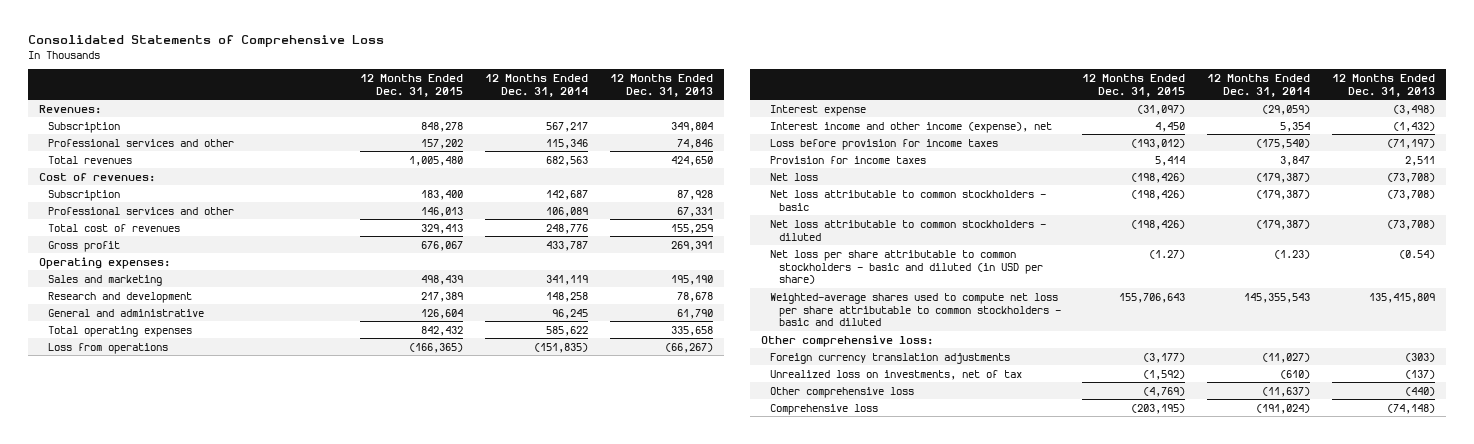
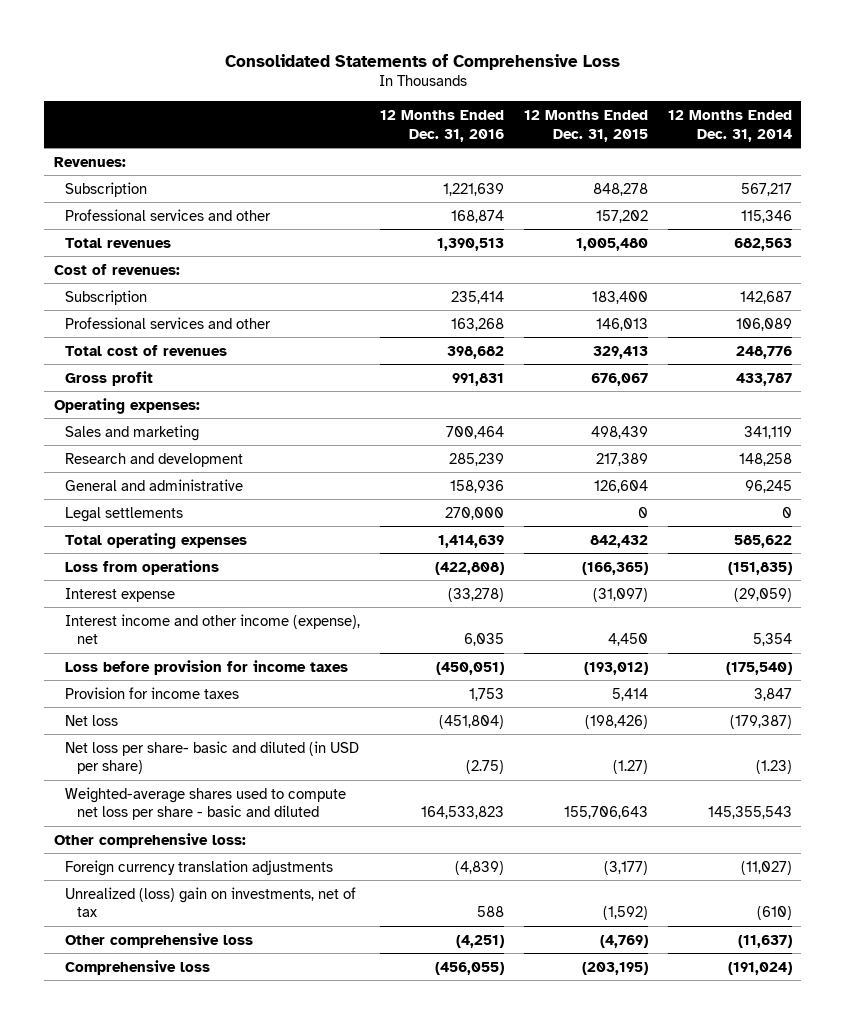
[609,73,713,97] 12 Months Ended Dec. 31, 2013 -> none
none -> [380,109,505,142] 12 Months Ended Dec. 31, 2016
none -> [65,506,184,522] Legal settlements
[769,189,1046,211] Net loss attributable to common stockholders - basic -> none
[769,219,1046,241] Net loss attributable to common stockholders - diluted -> none
[769,249,1043,285] Net loss per share attributable to common stockholders - basic and diluted (in USD per share) -> [65,740,360,775] Net loss per share- basic and diluted (in USD per share)
[769,292,1061,327] Weighted-average shares used to compute net loss per share attributable to common stockholders - basic and diluted -> [65,786,347,821] Weighted-average shares used to compute net loss per share - basic and diluted
[769,369,1022,380] Unrealized loss on investments, net of tax -> [65,886,357,918] Unrealized (loss) gain on investments, net of tax

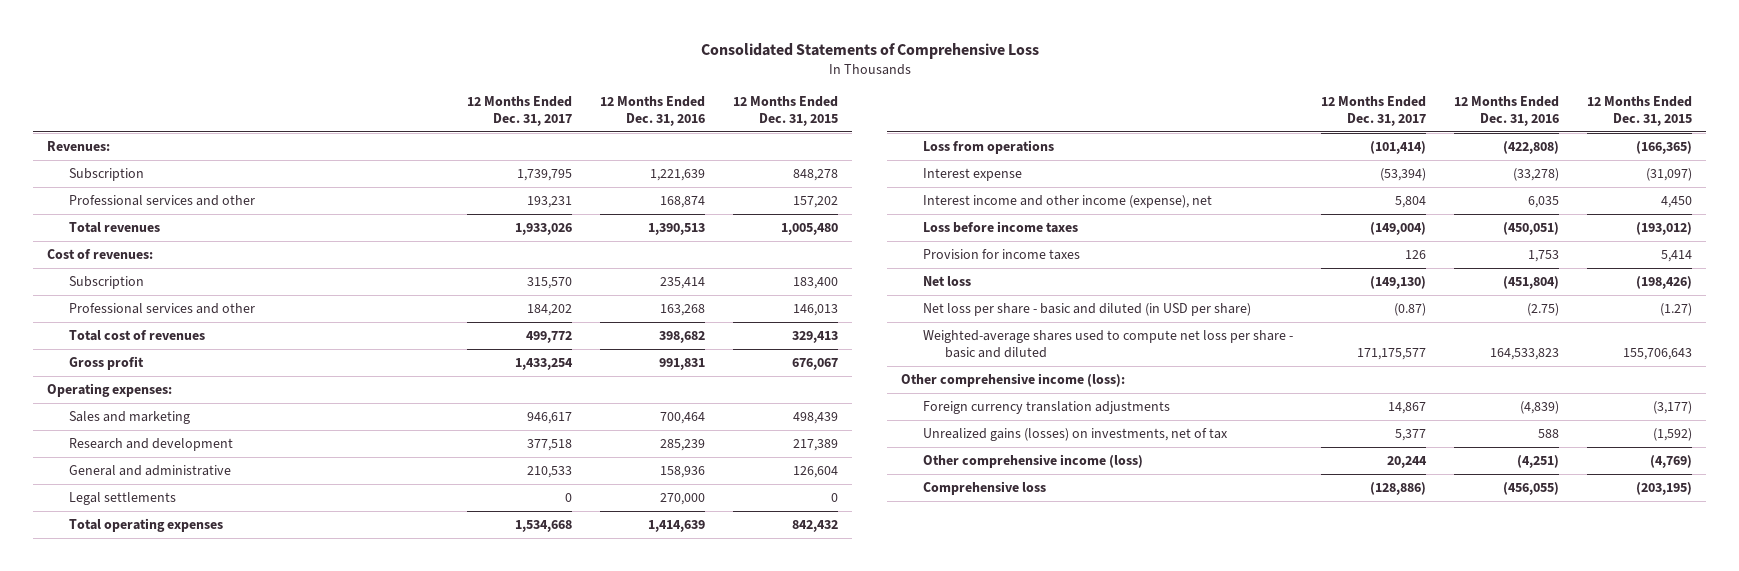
[667,109,792,142] 12 Months Ended Dec. 31, 2014 -> none
none -> [466,95,572,126] 12 Months Ended Dec. 31, 2017
[65,659,349,675] Loss before provision for income taxes -> [923,220,1079,233] Loss before income taxes
[65,740,360,775] Net loss per share- basic and diluted (in USD per share) -> [923,302,1252,316] Net loss per share - basic and diluted (in USD per share)
[53,832,246,848] Other comprehensive loss: -> [901,372,1126,387] Other comprehensive income (loss):
[65,886,357,918] Unrealized (loss) gain on investments, net of tax -> [923,427,1229,441] Unrealized gains (losses) on investments, net of tax
[65,932,254,948] Other comprehensive loss -> [923,453,1144,468] Other comprehensive income (loss)

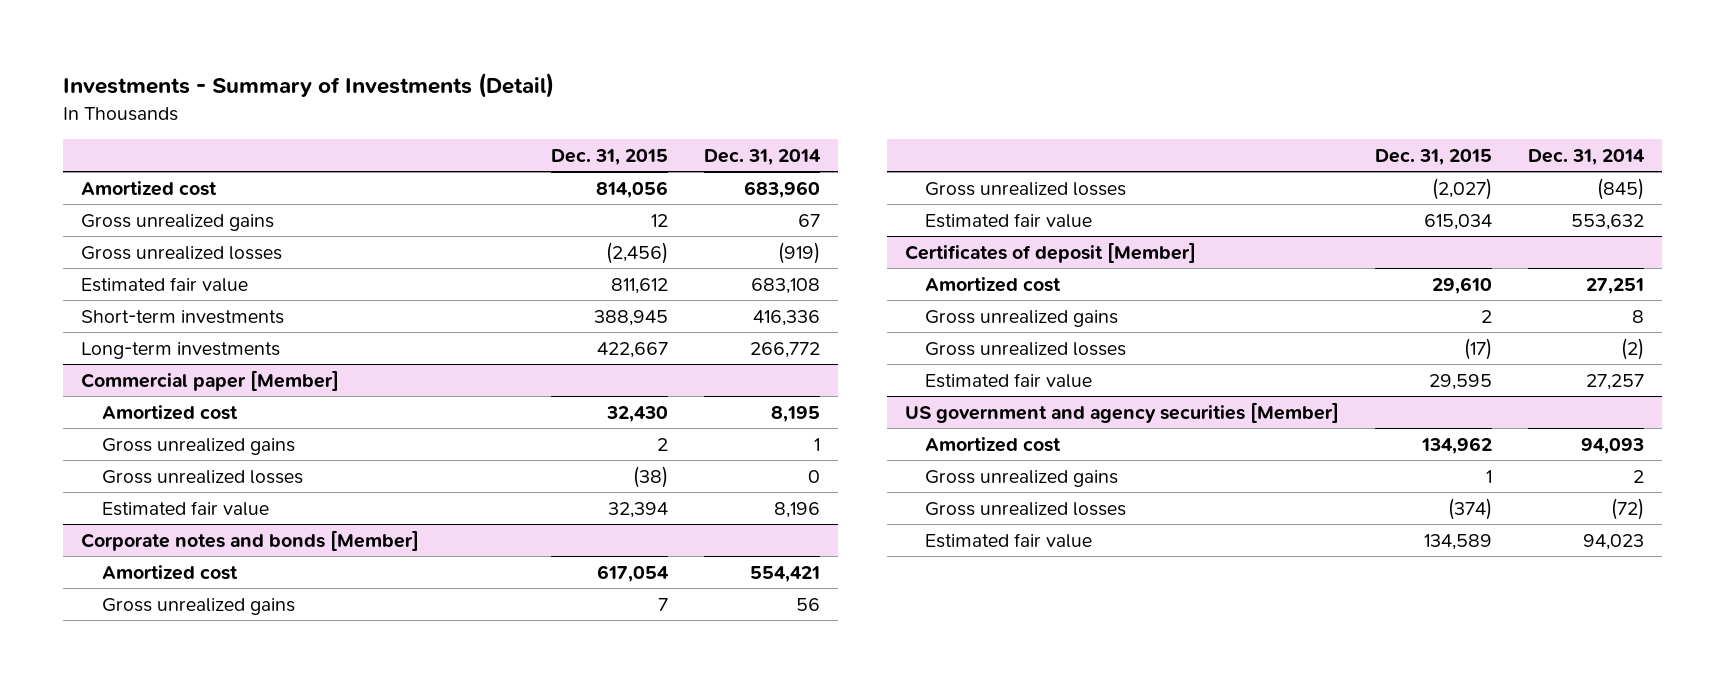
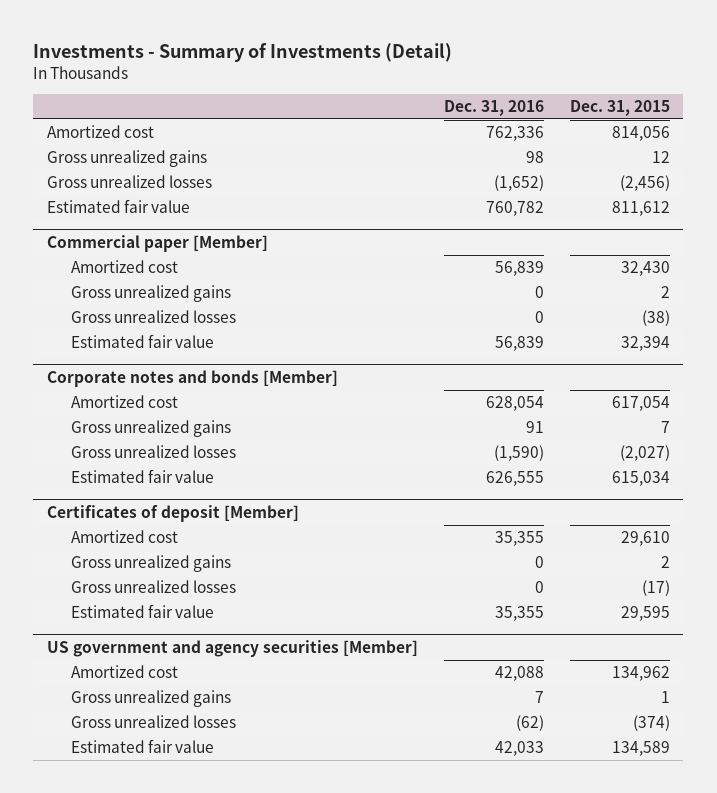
[704,148,822,165] Dec. 31, 2014 -> none
none -> [443,100,544,117] Dec. 31, 2016
[81,309,285,324] Short-term investments -> none
[81,341,281,359] Long-term investments -> none

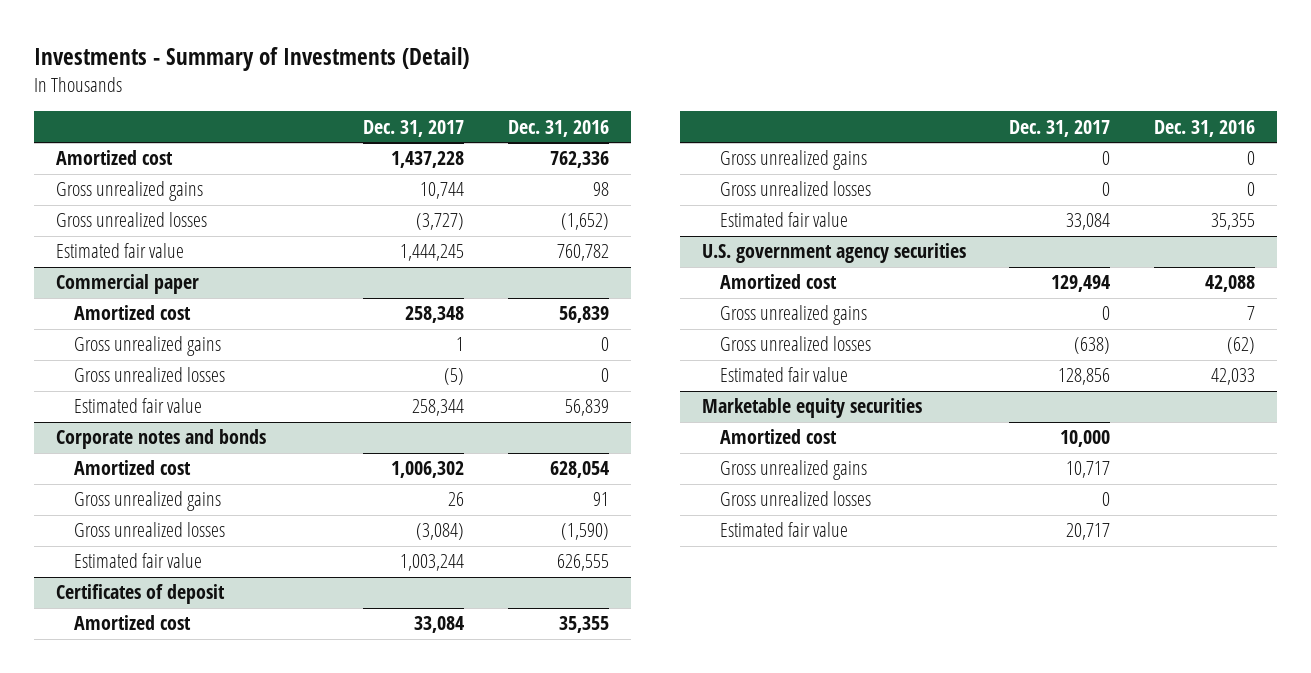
[570,100,671,117] Dec. 31, 2015 -> none
none -> [363,119,465,137] Dec. 31, 2017
[46,234,268,252] Commercial paper [Member] -> [55,274,199,295] Commercial paper
[46,369,338,387] Corporate notes and bonds [Member] -> [55,429,266,450] Corporate notes and bonds
[46,504,299,522] Certificates of deposit [Member] -> [55,584,225,605] Certificates of deposit
[46,639,418,657] US government and agency securities [Member] -> [701,243,966,264] U.S. government agency securities
none -> [701,398,922,419] Marketable equity securities
none -> [719,429,837,445] Amortized cost
none -> [719,460,867,481] Gross unrealized gains
none -> [719,491,871,507] Gross unrealized losses
none -> [719,522,848,538] Estimated fair value

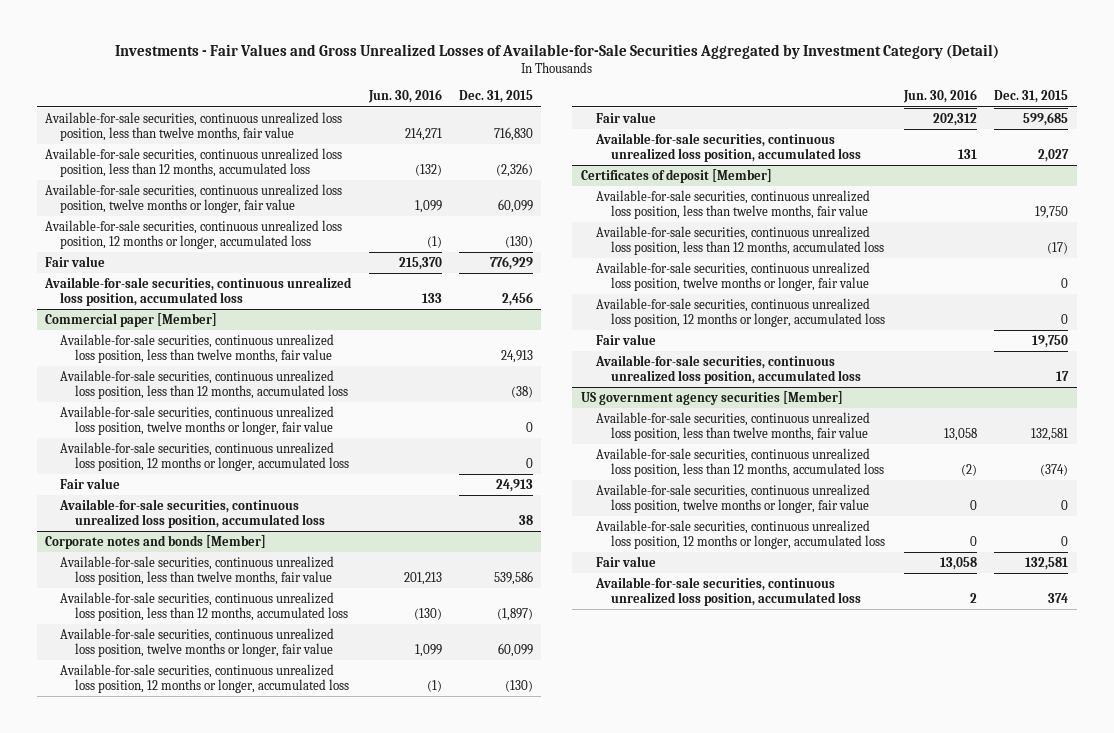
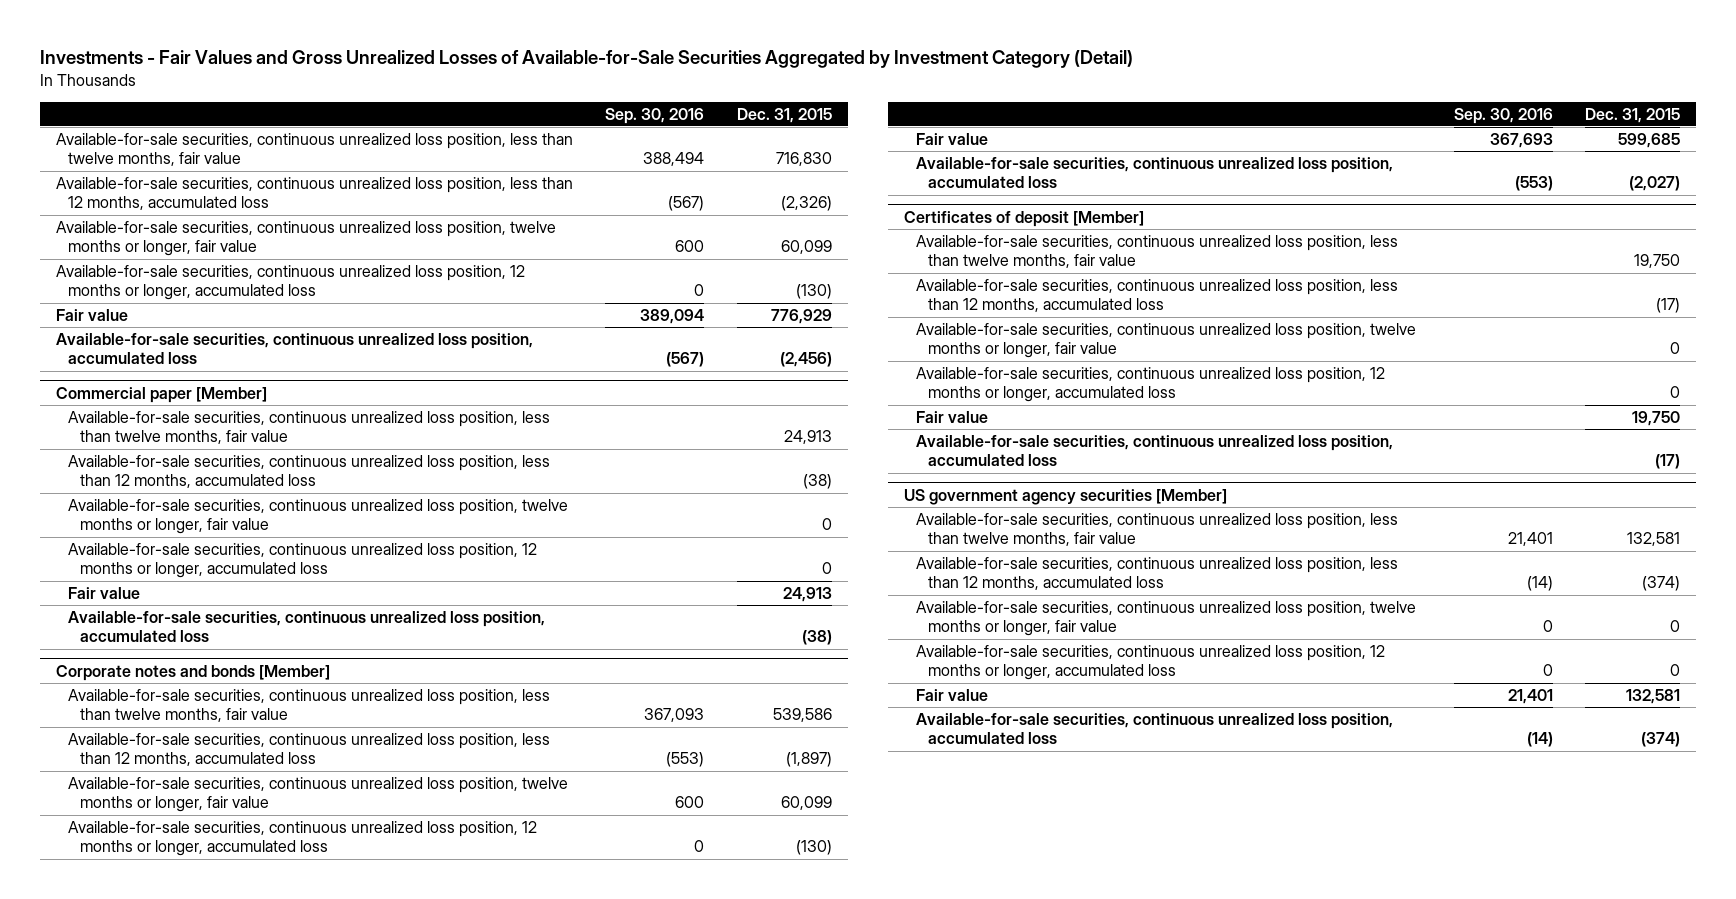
[367,89,442,104] Jun. 30, 2016 -> none
none -> [605,107,705,124] Sep. 30, 2016
[501,292,533,307] 2,456 -> [779,352,832,368] (2,456)
[518,515,533,526] 38 -> [801,630,832,646] (38)
[1038,149,1070,163] 2,027 -> [1629,176,1681,192] (2,027)
[1056,371,1070,382] 17 -> [1655,454,1681,470] (17)
[1048,593,1069,604] 374 -> [1641,732,1681,748] (374)

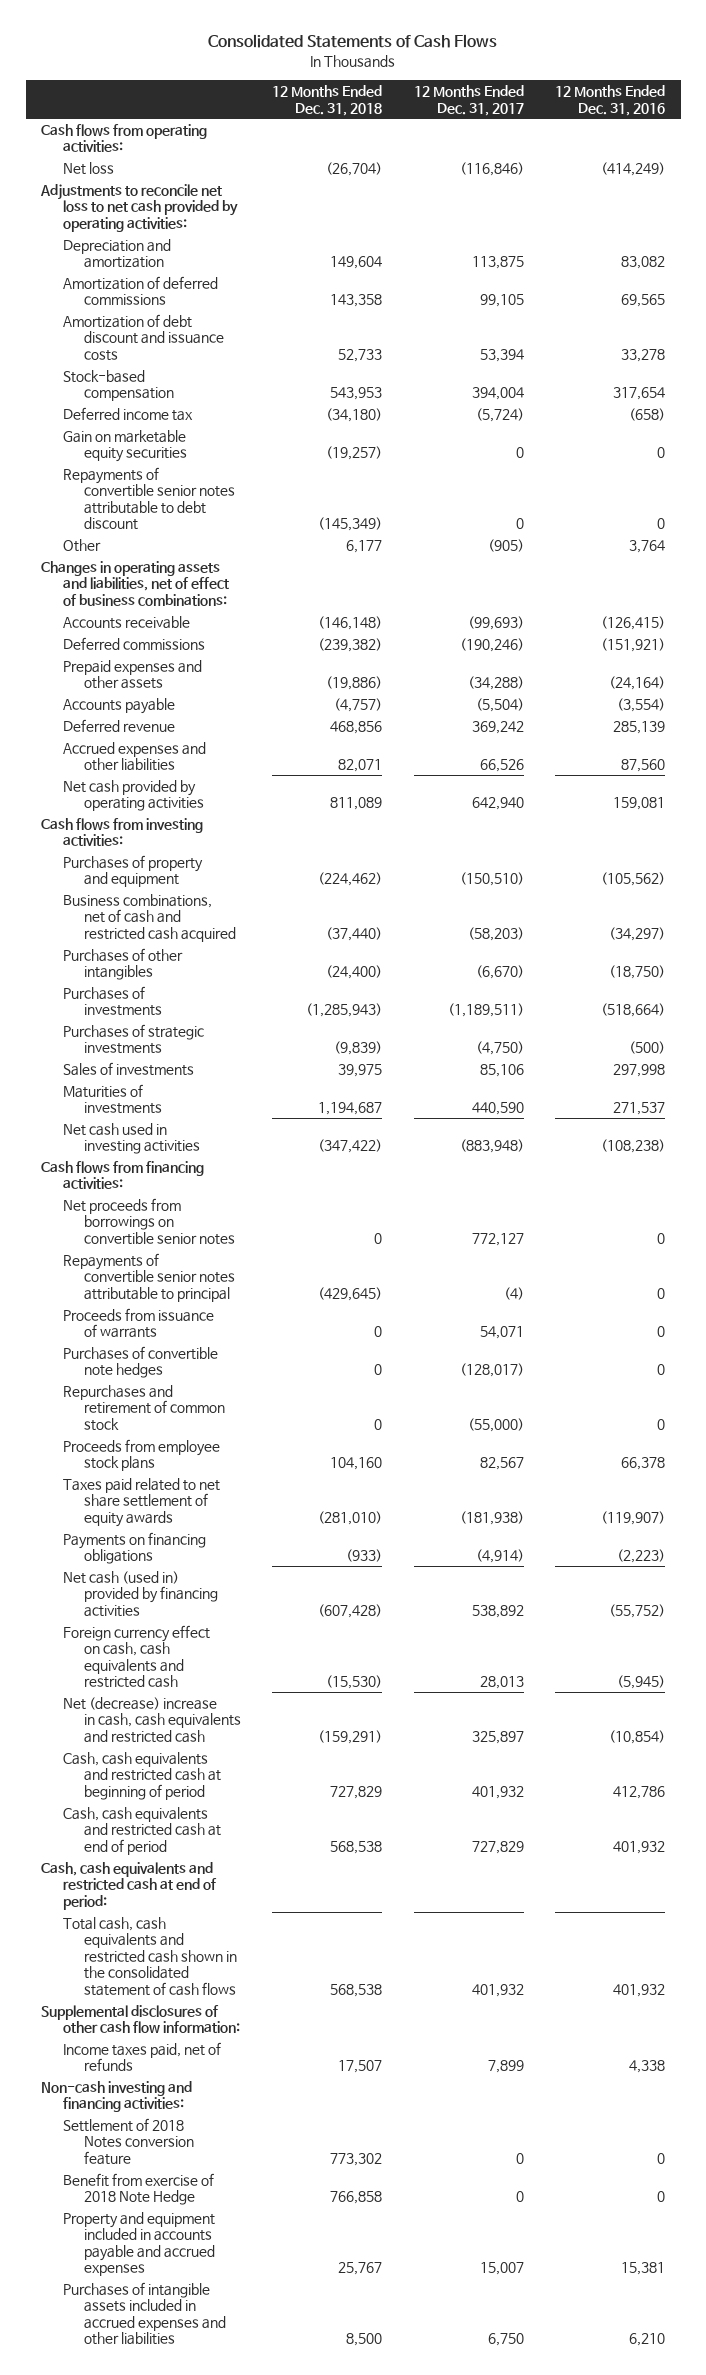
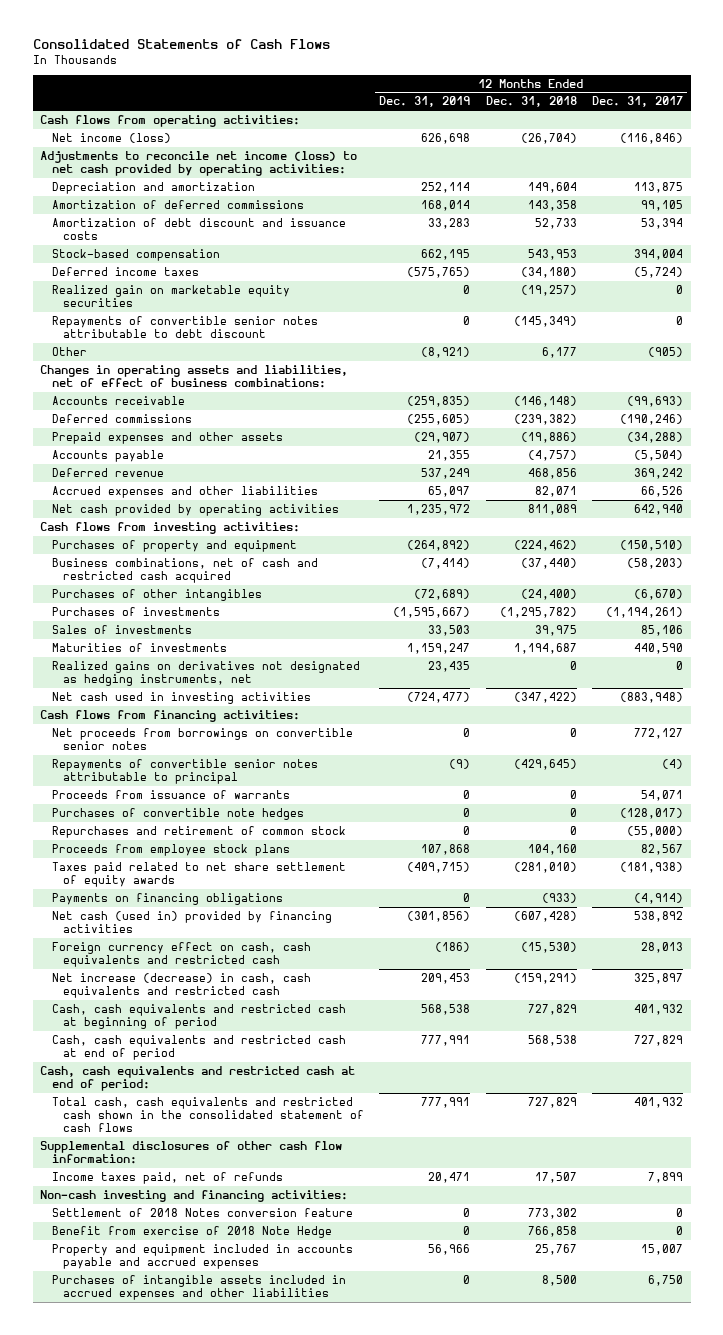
[555,85,666,116] 12 Months Ended Dec. 31, 2016 -> none
none -> [379,96,471,108] Dec. 31, 2019
[62,161,114,175] Net loss -> [51,132,171,143] Net income (loss)
[40,183,238,232] Adjustments to reconcile net loss to net cash provided by operating activities: -> [40,150,358,177] Adjustments to reconcile net income (loss) to net cash provided by operating activities:
[62,406,193,421] Deferred income tax -> [51,266,199,276] Deferred income taxes
[62,429,188,463] Gain on marketable equity securities -> [51,284,290,308] Realized gain on marketable equity securities
[62,1023,204,1055] Purchases of strategic investments -> none
[306,1003,383,1018] (1,285,943) -> [499,606,577,618] (1,295,782)
[447,1003,524,1018] (1,189,511) -> [605,606,683,618] (1,194,261)
none -> [51,660,360,687] Realized gains on derivatives not designated as hedging instruments, net
[62,1696,242,1743] Net (decrease) increase in cash, cash equivalents and restricted cash -> [51,972,311,999] Net increase (decrease) in cash, cash equivalents and restricted cash
[330,1983,383,1997] 568,538 -> [527,1096,577,1108] 727,829

